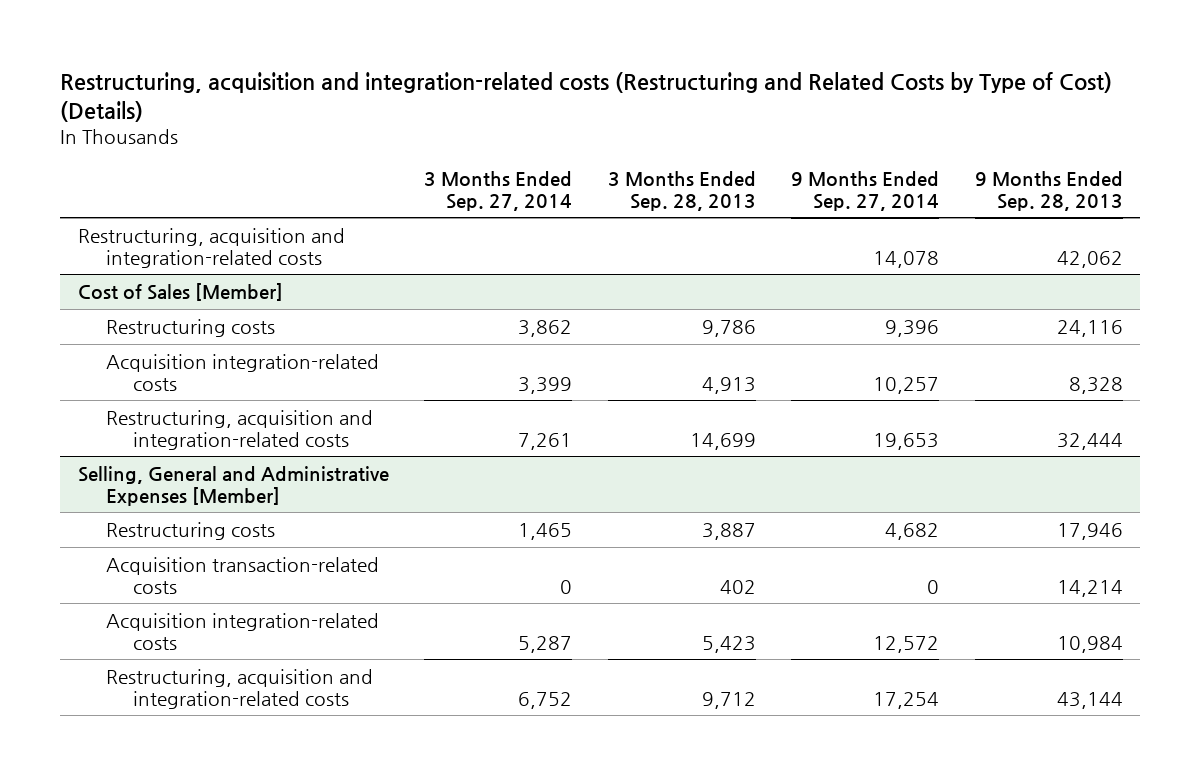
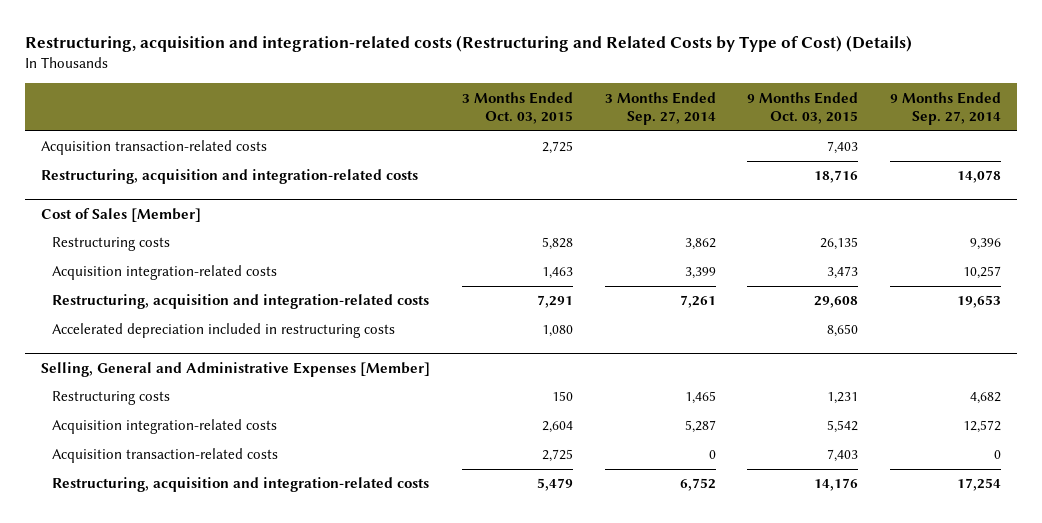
[607,170,756,211] 3 Months Ended Sep. 28, 2013 -> none
[974,170,1123,211] 9 Months Ended Sep. 28, 2013 -> none
none -> [461,91,573,125] 3 Months Ended Oct. 03, 2015
none -> [747,91,859,125] 9 Months Ended Oct. 03, 2015
none -> [41,140,268,156] Acquisition transaction-related costs
none -> [51,323,395,339] Accelerated depreciation included in restructuring costs
[105,556,379,594] Acquisition transaction-related costs -> [51,448,278,464] Acquisition transaction-related costs

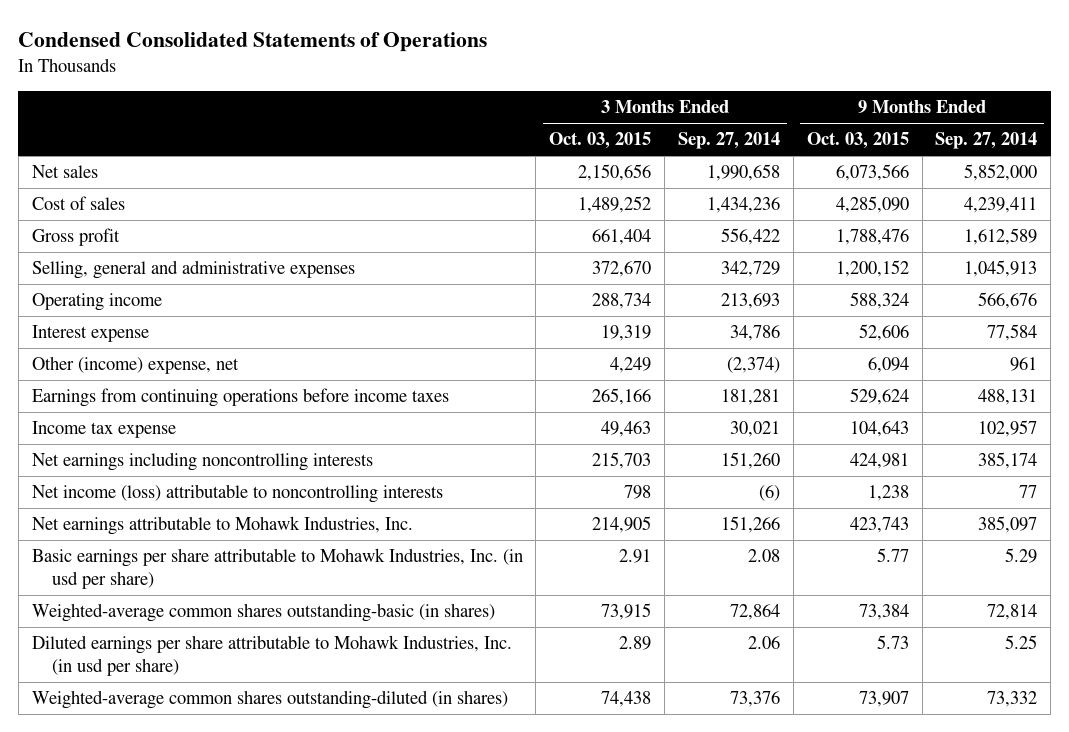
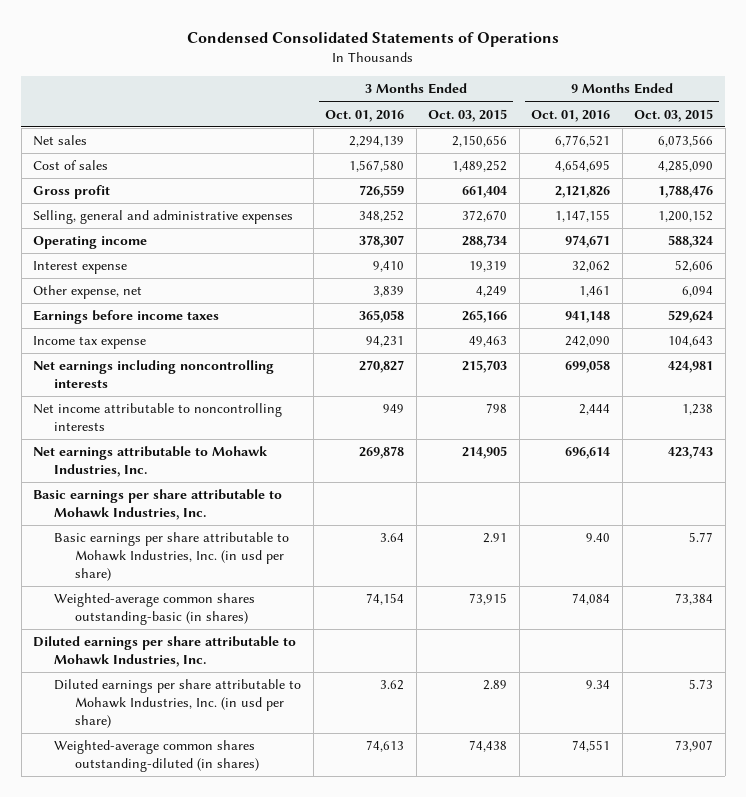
[677,132,780,150] Sep. 27, 2014 -> none
[935,132,1038,150] Sep. 27, 2014 -> none
none -> [325,109,405,122] Oct. 01, 2016
none -> [531,109,611,122] Oct. 01, 2016
[31,356,239,375] Other (income) expense, net -> [33,285,143,300] Other expense, net
[31,388,449,408] Earnings from continuing operations before income taxes -> [33,310,220,325] Earnings before income taxes
[31,484,443,504] Net income (loss) attributable to noncontrolling interests -> [33,403,283,432] Net income attributable to noncontrolling interests
none -> [33,489,283,521] Basic earnings per share attributable to Mohawk Industries, Inc.
none -> [33,636,297,668] Diluted earnings per share attributable to Mohawk Industries, Inc.

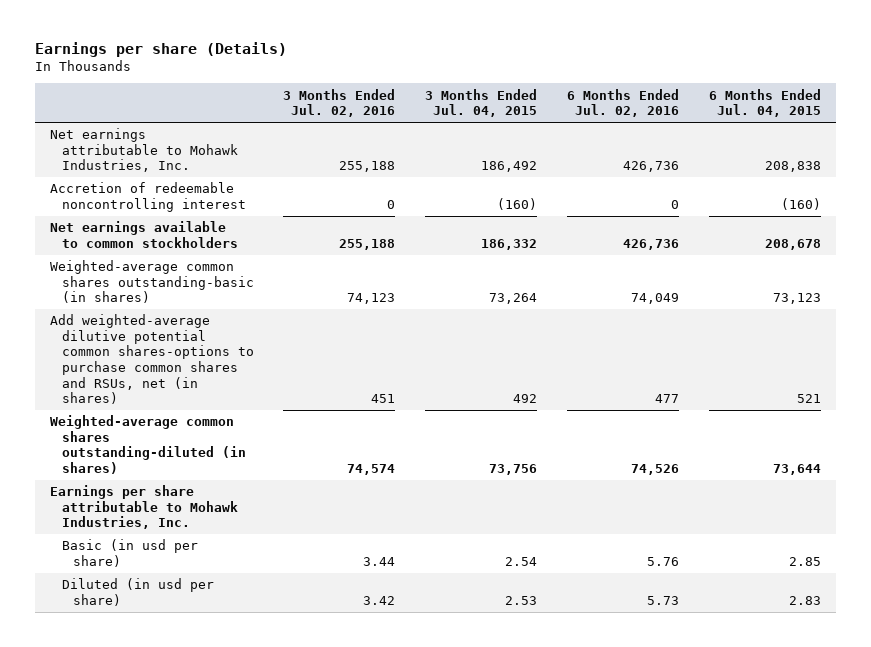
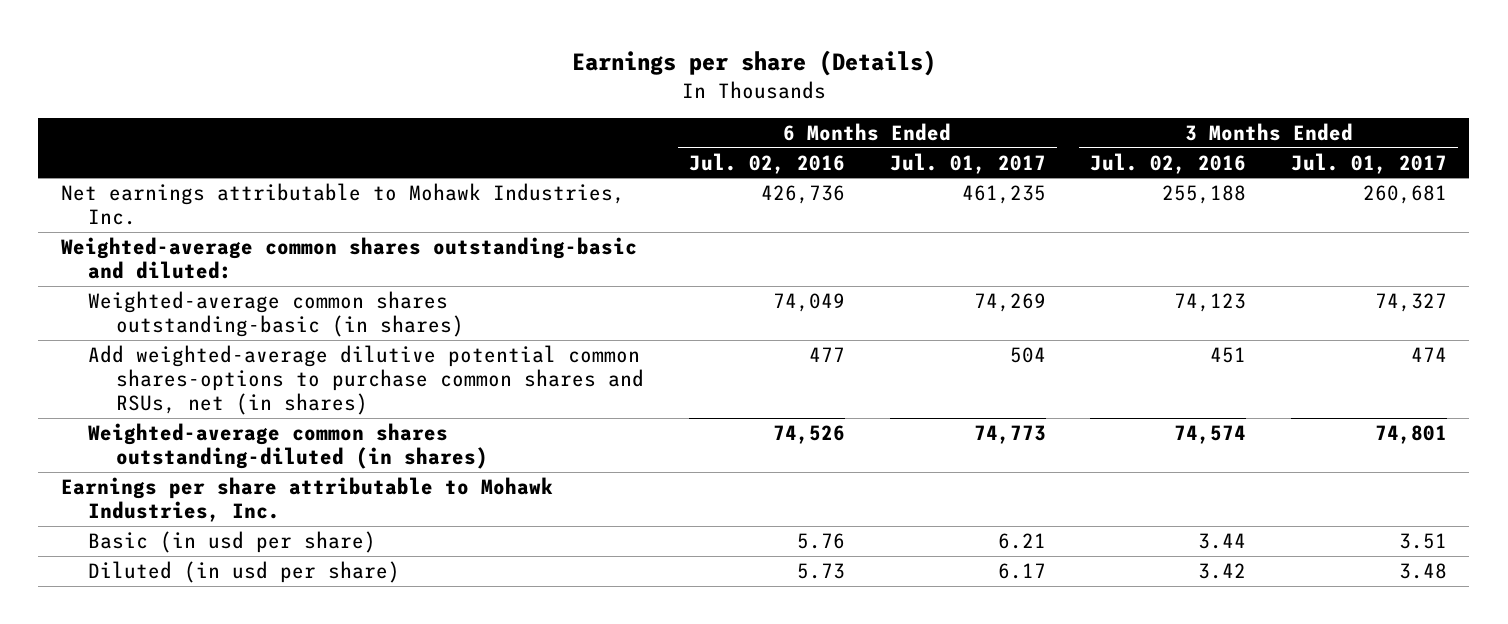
[425,88,538,118] 3 Months Ended Jul. 04, 2015 -> none
[708,88,821,118] 6 Months Ended Jul. 04, 2015 -> none
none -> [889,152,1046,174] Jul. 01, 2017
none -> [1290,152,1447,174] Jul. 01, 2017
[49,182,246,212] Accretion of redeemable noncontrolling interest -> none
[49,221,238,248] Net earnings available to common stockholders -> none
none -> [60,237,637,280] Weighted-average common shares outstanding-basic and diluted:

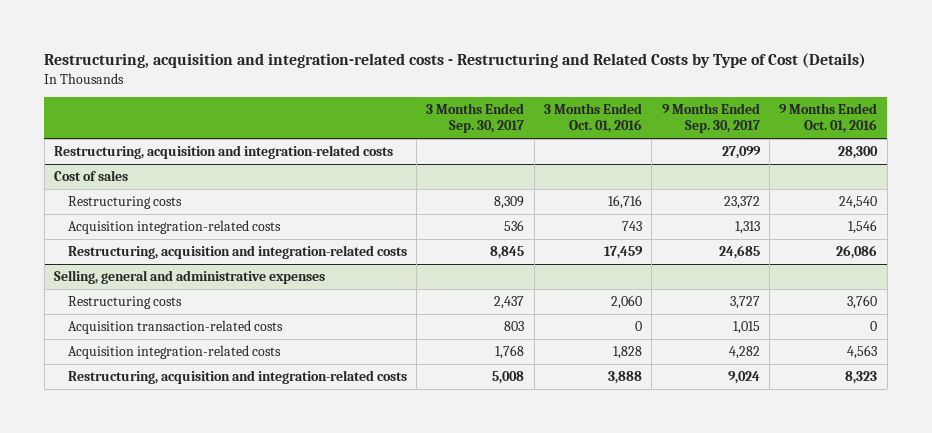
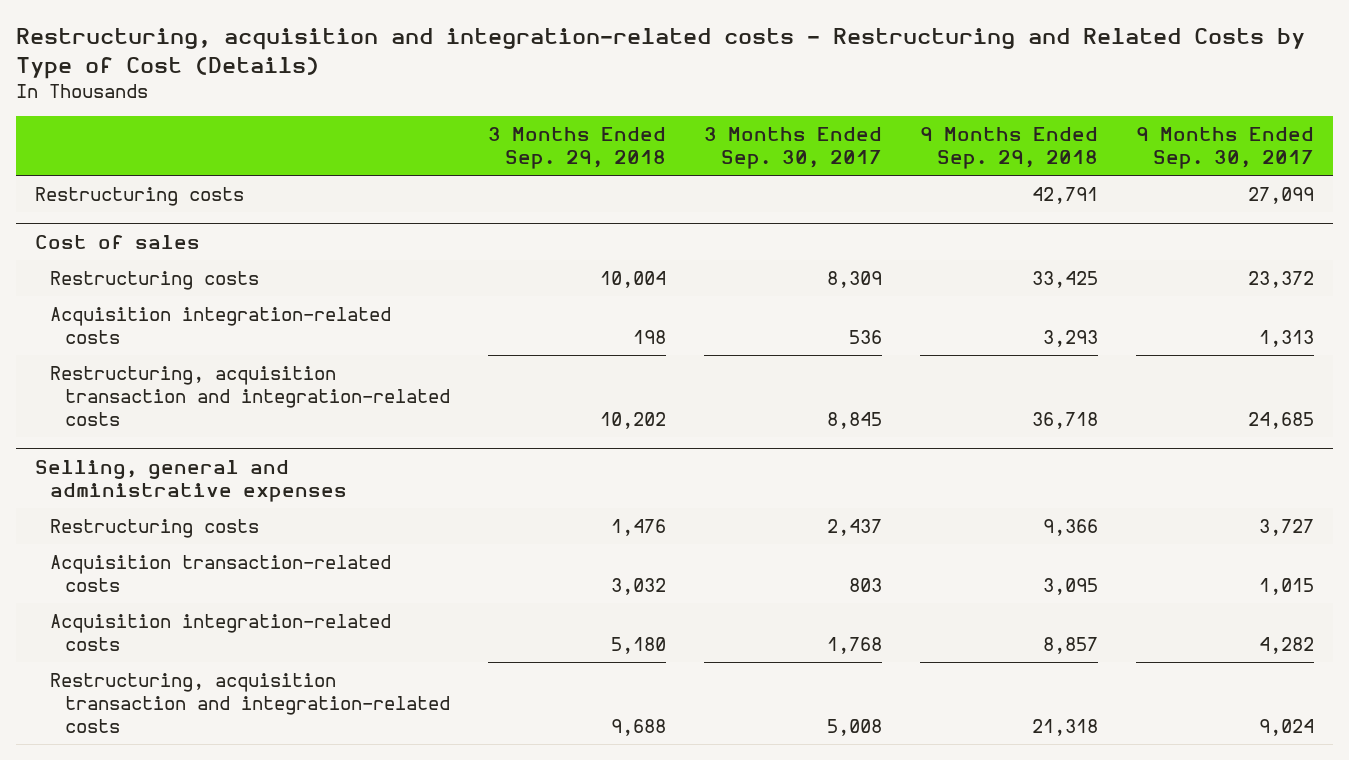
[543,103,642,134] 3 Months Ended Oct. 01, 2016 -> none
[779,103,878,134] 9 Months Ended Oct. 01, 2016 -> none
none -> [488,127,667,170] 3 Months Ended Sep. 29, 2018
none -> [920,127,1099,170] 9 Months Ended Sep. 29, 2018
[54,145,394,160] Restructuring, acquisition and integration-related costs -> [34,187,244,207] Restructuring costs
[67,245,407,260] Restructuring, acquisition and integration-related costs -> [49,366,451,427] Restructuring, acquisition transaction and integration-related costs
[67,370,407,385] Restructuring, acquisition and integration-related costs -> [49,673,451,734] Restructuring, acquisition transaction and integration-related costs

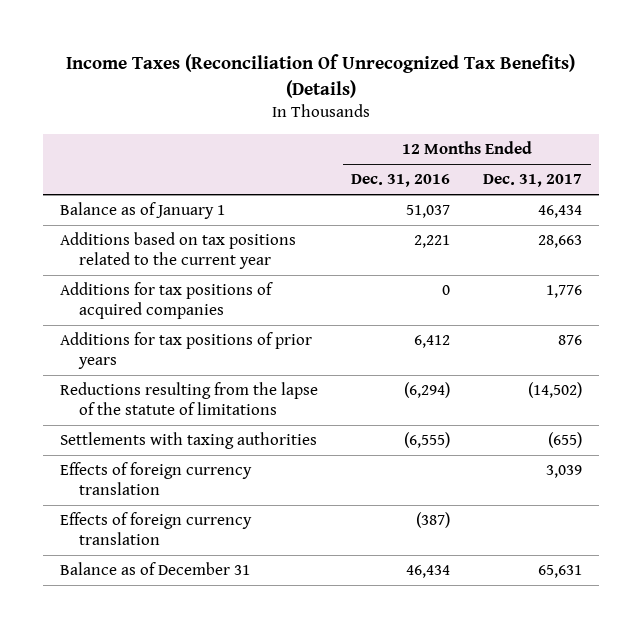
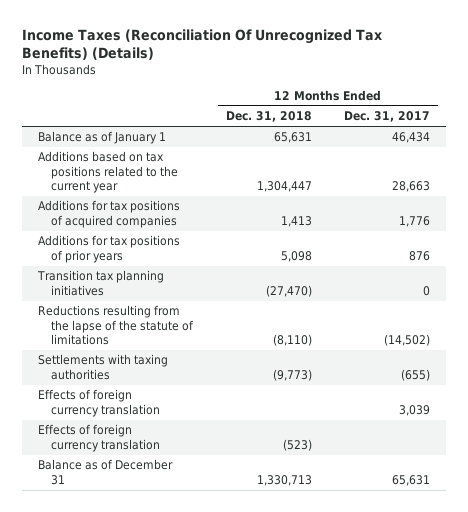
[351,174,451,188] Dec. 31, 2016 -> none
none -> [225,111,312,123] Dec. 31, 2018
none -> [37,270,165,296] Transition tax planning initiatives

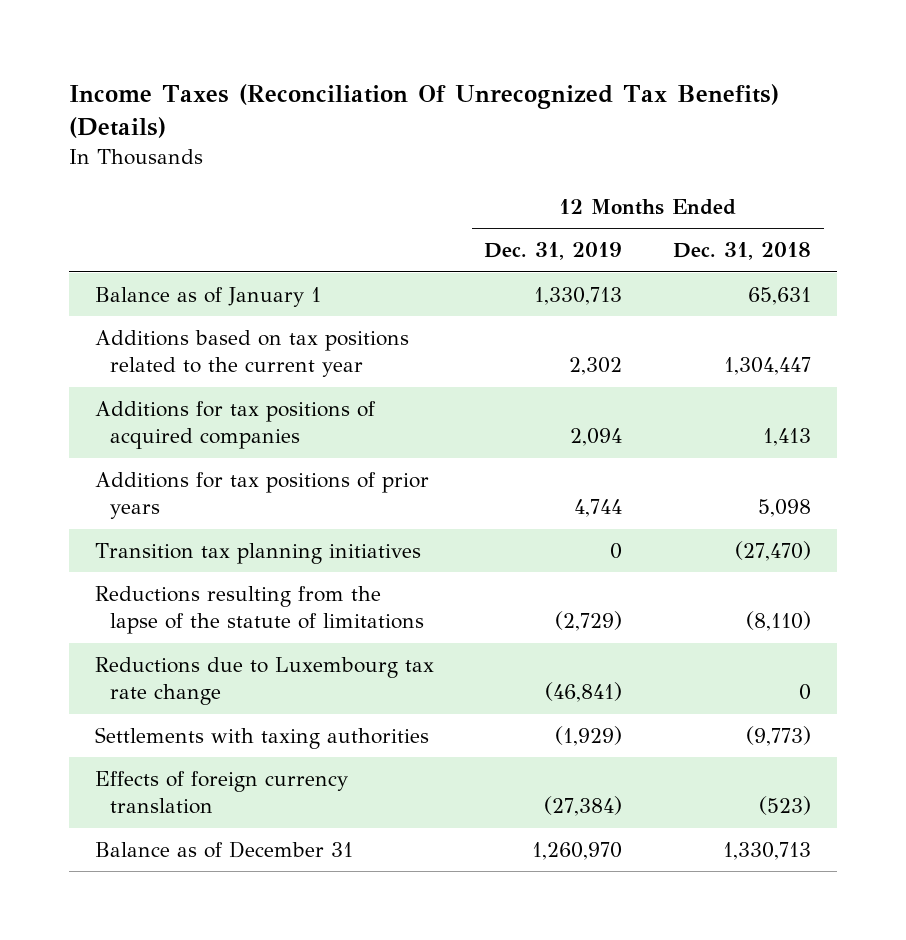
[344,111,431,123] Dec. 31, 2017 -> none
none -> [484,242,623,261] Dec. 31, 2019
none -> [94,657,434,706] Reductions due to Luxembourg tax rate change
[38,389,161,417] Effects of foreign currency translation -> none

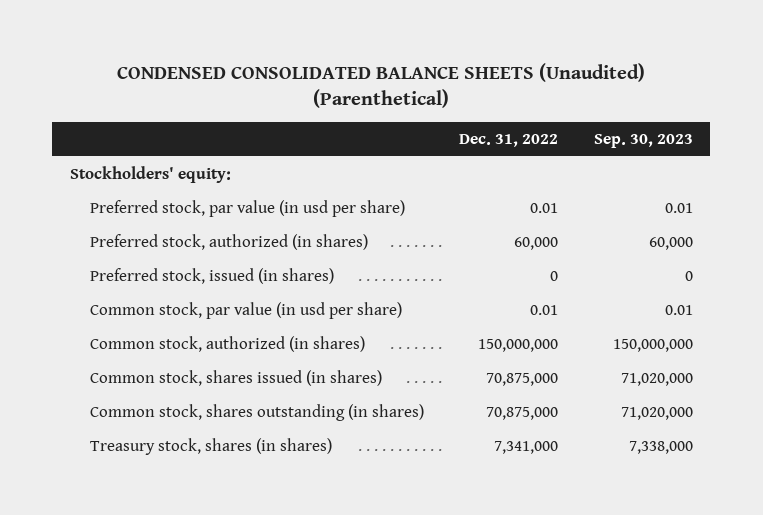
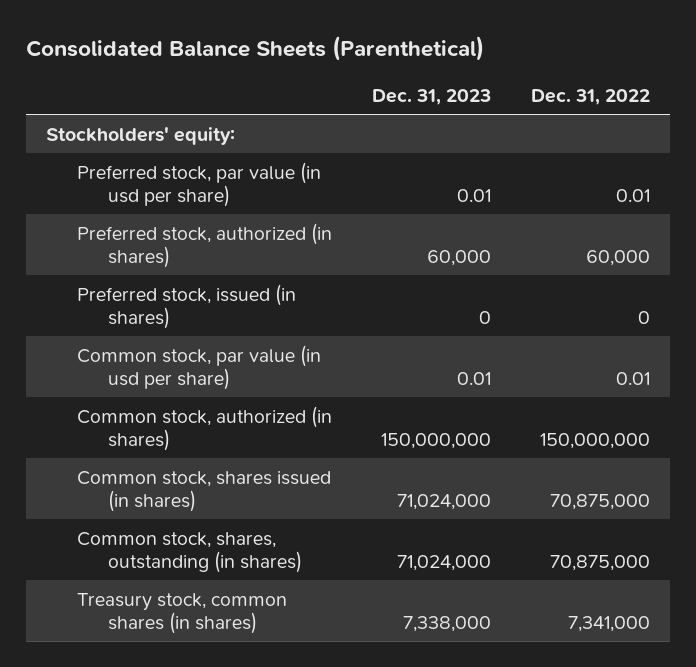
[117,62,646,109] CONDENSED CONSOLIDATED BALANCE SHEETS (Unaudited) (Parenthetical) -> [26,36,485,62] Consolidated Balance Sheets (Parenthetical)
[593,134,693,149] Sep. 30, 2023 -> none
none -> [371,88,491,105] Dec. 31, 2023
[90,404,425,422] Common stock, shares outstanding (in shares) -> [76,531,302,573] Common stock, shares, outstanding (in shares)
[90,438,333,456] Treasury stock, shares (in shares) -> [76,592,287,634] Treasury stock, common shares (in shares)

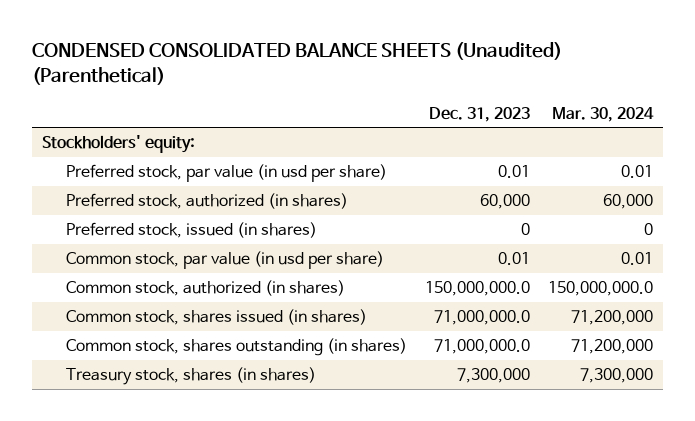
[26,36,485,62] Consolidated Balance Sheets (Parenthetical) -> [32,42,563,86] CONDENSED CONSOLIDATED BALANCE SHEETS (Unaudited) (Parenthetical)
[530,88,650,105] Dec. 31, 2022 -> none
none -> [552,106,655,122] Mar. 30, 2024
[380,432,491,449] 150,000,000 -> [425,281,531,297] 150,000,000.0
[396,493,491,510] 71,024,000 -> [434,310,531,326] 71,000,000.0
[76,531,302,573] Common stock, shares, outstanding (in shares) -> [65,338,407,357] Common stock, shares outstanding (in shares)
[396,554,491,571] 71,024,000 -> [434,339,531,355] 71,000,000.0
[76,592,287,634] Treasury stock, common shares (in shares) -> [65,367,316,386] Treasury stock, shares (in shares)
[402,615,491,632] 7,338,000 -> [457,368,531,384] 7,300,000

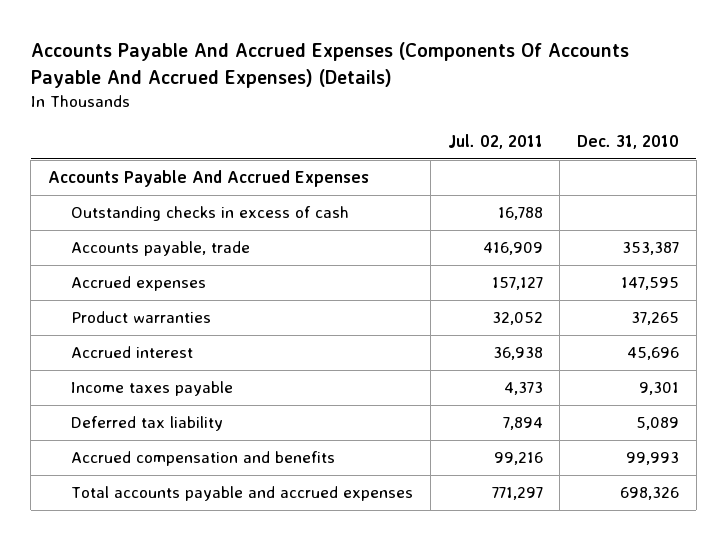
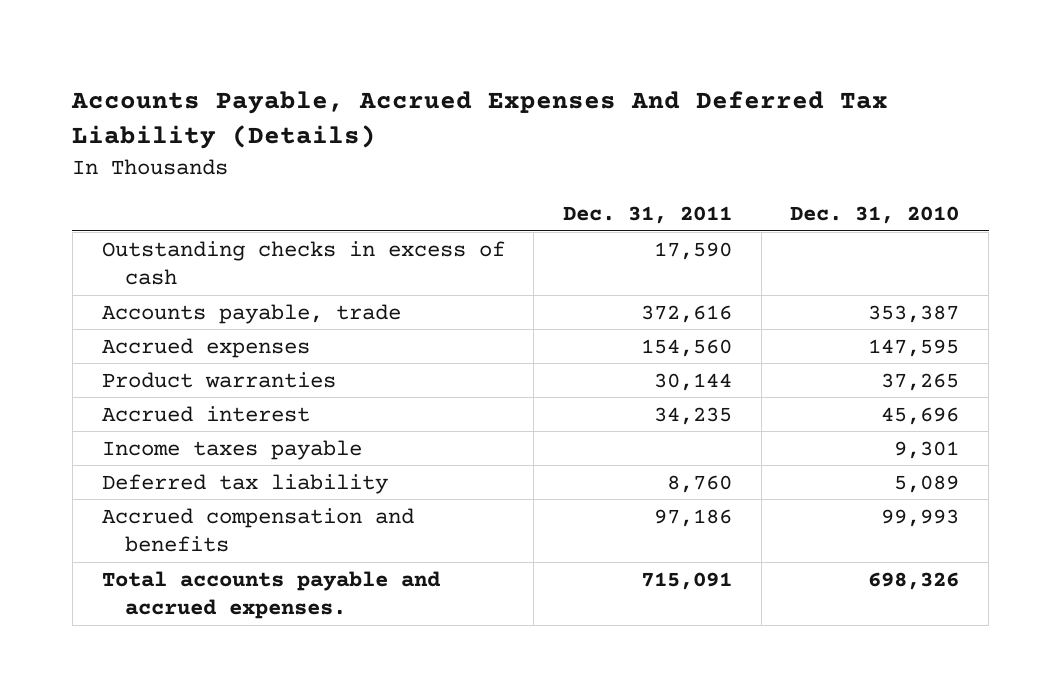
[30,42,629,88] Accounts Payable And Accrued Expenses (Components Of Accounts Payable And Accrued Expenses) (Details) -> [71,90,889,149] Accounts Payable, Accrued Expenses And Deferred Tax Liability (Details)
[447,134,543,150] Jul. 02, 2011 -> none
none -> [562,205,732,224] Dec. 31, 2011
[48,170,370,188] Accounts Payable And Accrued Expenses -> none
[71,486,414,502] Total accounts payable and accrued expenses -> [101,570,441,620] Total accounts payable and accrued expenses.

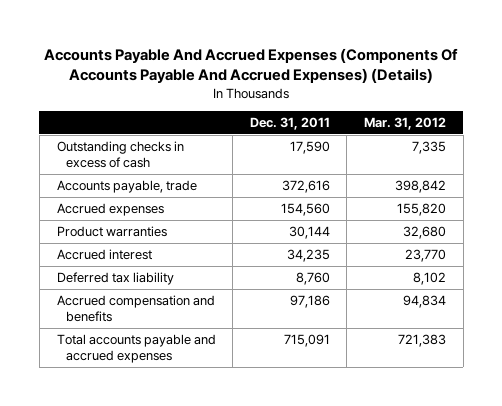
[71,90,889,149] Accounts Payable, Accrued Expenses And Deferred Tax Liability (Details) -> [44,47,459,83] Accounts Payable And Accrued Expenses (Components Of Accounts Payable And Accrued Expenses) (Details)
[790,205,960,224] Dec. 31, 2010 -> none
none -> [363,116,446,130] Mar. 31, 2012
[101,439,362,460] Income taxes payable -> none
[101,570,441,620] Total accounts payable and accrued expenses. -> [56,334,216,364] Total accounts payable and accrued expenses

